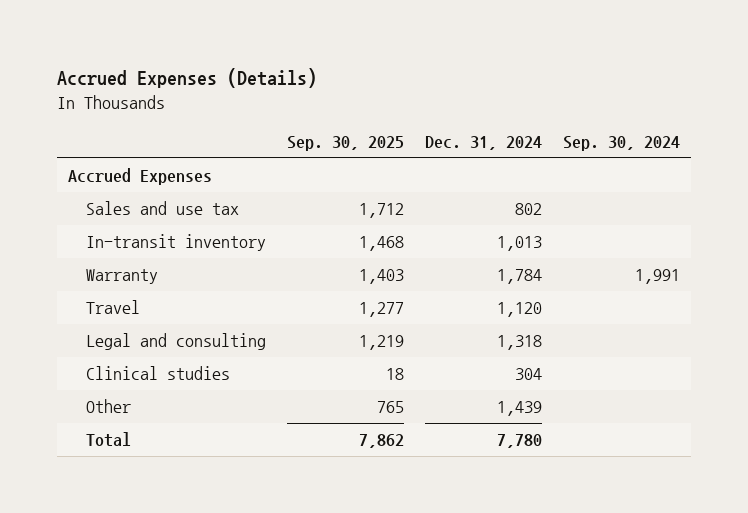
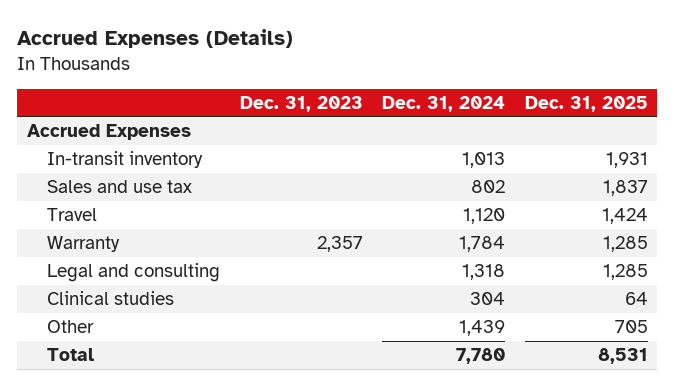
[286,135,404,151] Sep. 30, 2025 -> none
[563,135,681,151] Sep. 30, 2024 -> none
none -> [239,95,363,112] Dec. 31, 2023
none -> [524,95,648,112] Dec. 31, 2025
[85,200,239,215] Sales and use tax -> [47,180,193,194] Sales and use tax
[85,268,158,284] Warranty -> [47,236,121,253] Warranty

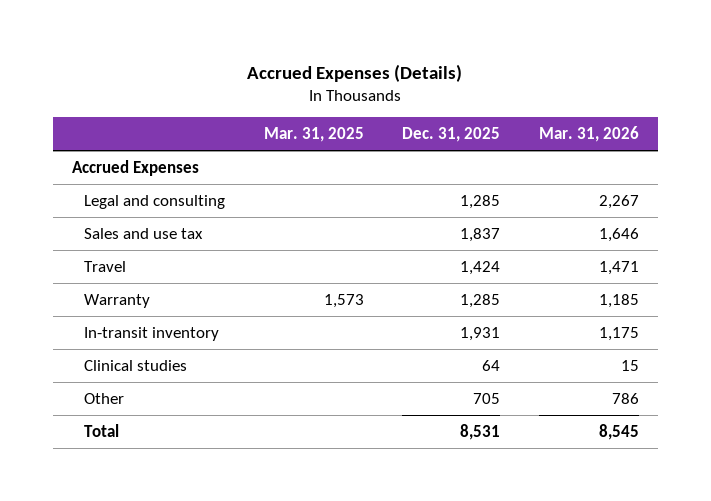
[239,95,363,112] Dec. 31, 2023 -> none
[382,95,506,112] Dec. 31, 2024 -> none
none -> [263,127,364,143] Mar. 31, 2025
none -> [538,126,639,143] Mar. 31, 2026
[47,263,221,283] Legal and consulting -> [84,194,226,209] Legal and consulting
[47,151,204,169] In-transit inventory -> [84,326,220,341] In-transit inventory

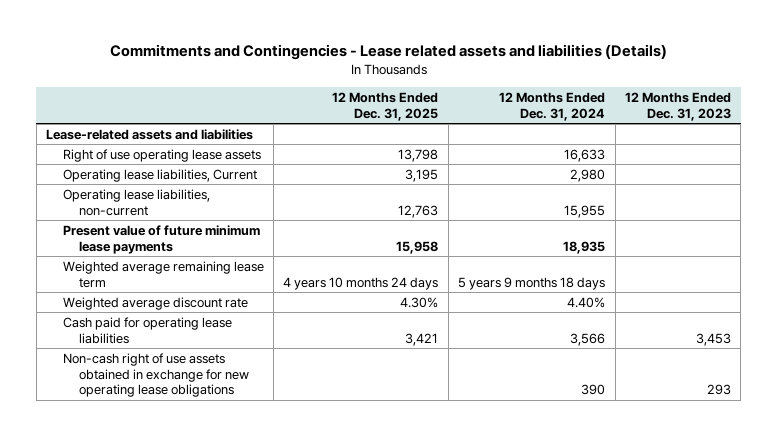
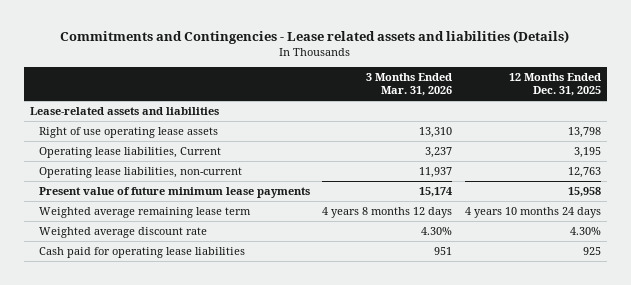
[499,91,606,121] 12 Months Ended Dec. 31, 2024 -> none
[625,91,732,121] 12 Months Ended Dec. 31, 2023 -> none
none -> [366,73,453,96] 3 Months Ended Mar. 31, 2026
[62,352,250,398] Non-cash right of use assets obtained in exchange for new operating lease obligations -> none
[405,332,439,346] 3,421 -> [583,247,602,256] 925

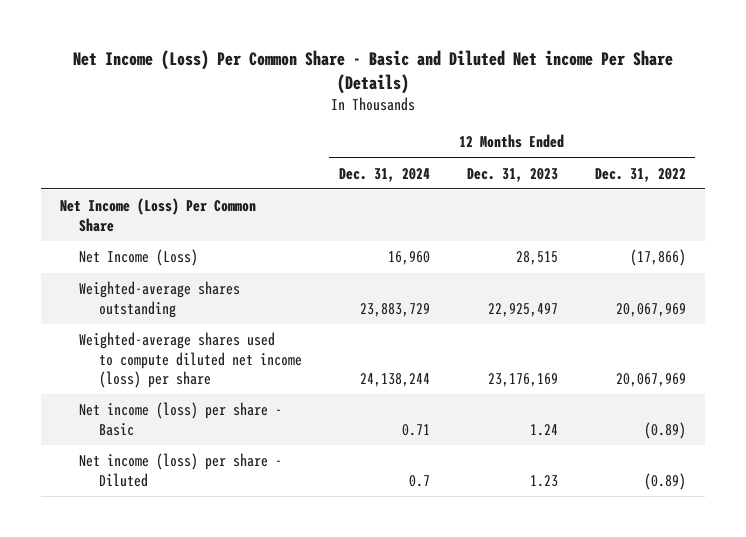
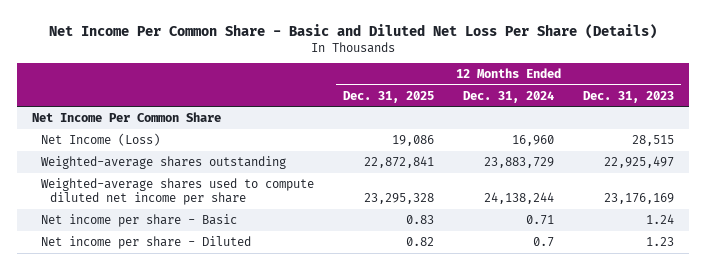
[73,50,674,95] Net Income (Loss) Per Common Share - Basic and Diluted Net income Per Share (Details) -> [48,23,657,39] Net Income Per Common Share - Basic and Diluted Net Loss Per Share (Details)
[595,167,687,182] Dec. 31, 2022 -> none
none -> [343,90,435,103] Dec. 31, 2025
[60,198,257,232] Net Income (Loss) Per Common Share -> [31,111,221,122] Net Income Per Common Share
[79,332,302,388] Weighted-average shares used to compute diluted net income (loss) per share -> [41,177,315,206] Weighted-average shares used to compute diluted net income per share
[79,402,283,436] Net income (loss) per share - Basic -> [41,213,238,227] Net income per share - Basic
[79,453,283,487] Net income (loss) per share - Diluted -> [41,235,252,249] Net income per share - Diluted

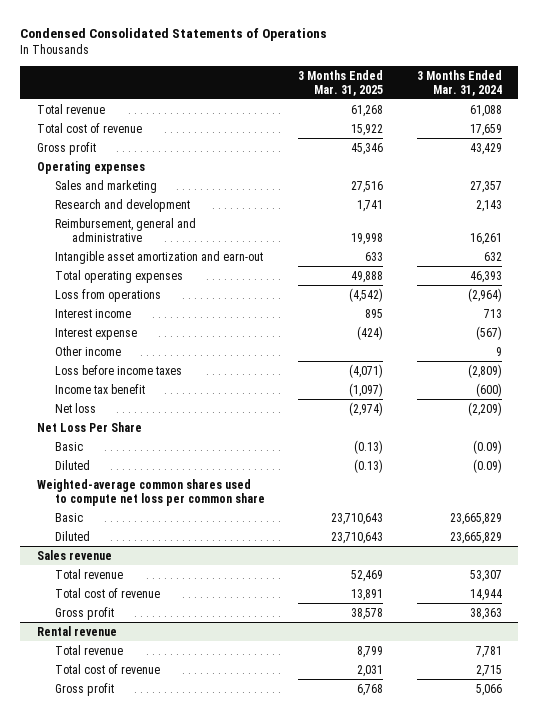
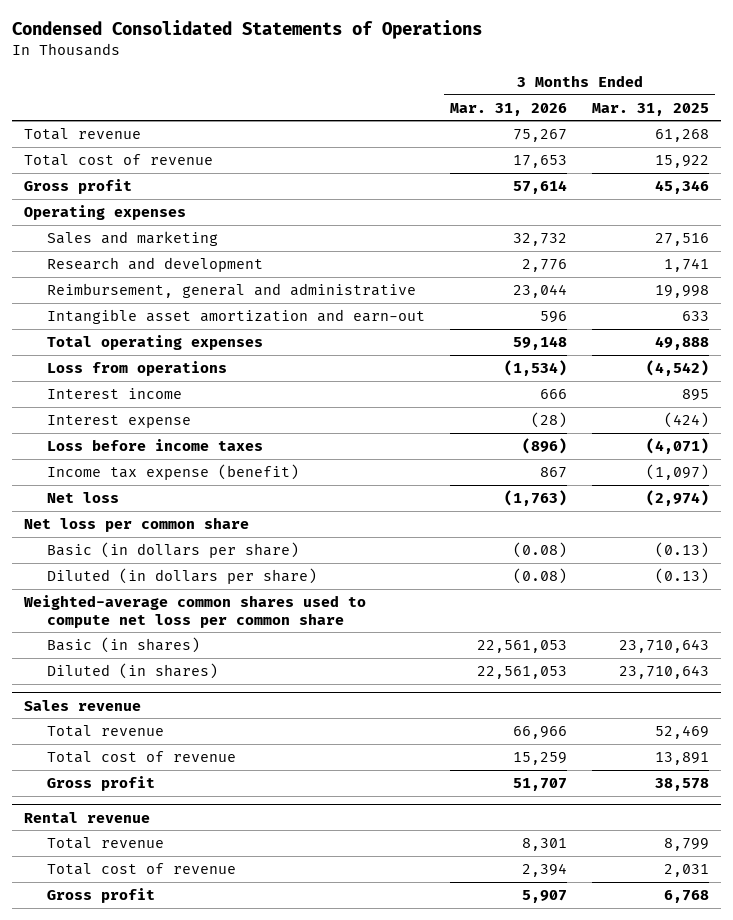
[416,69,502,96] 3 Months Ended Mar. 31, 2024 -> none
none -> [450,102,568,116] Mar. 31, 2026
[54,345,121,356] Other income -> none
[54,383,145,394] Income tax benefit -> [47,463,300,480] Income tax expense (benefit)
[36,421,142,432] Net Loss Per Share -> [24,516,250,532] Net loss per common share
[54,441,83,451] Basic -> [47,541,300,558] Basic (in dollars per share)
[54,459,90,470] Diluted -> [47,567,318,584] Diluted (in dollars per share)
[54,512,83,522] Basic -> [47,636,201,653] Basic (in shares)
[54,530,90,541] Diluted -> [47,662,219,679] Diluted (in shares)

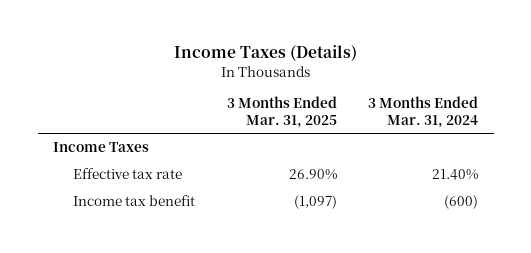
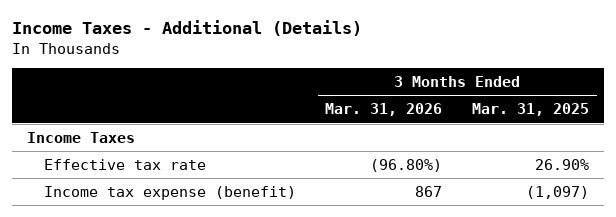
[173,45,357,62] Income Taxes (Details) -> [12,20,363,37] Income Taxes - Additional (Details)
[367,96,478,128] 3 Months Ended Mar. 31, 2024 -> none
none -> [325,103,443,117] Mar. 31, 2026
[73,195,196,207] Income tax benefit -> [43,185,296,200] Income tax expense (benefit)

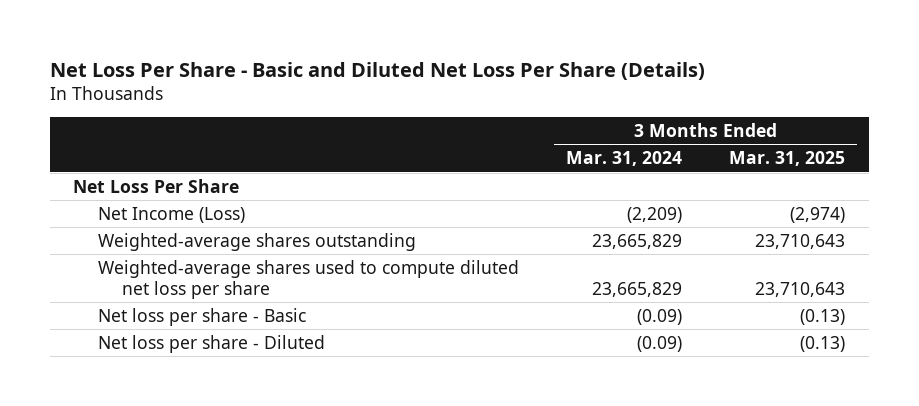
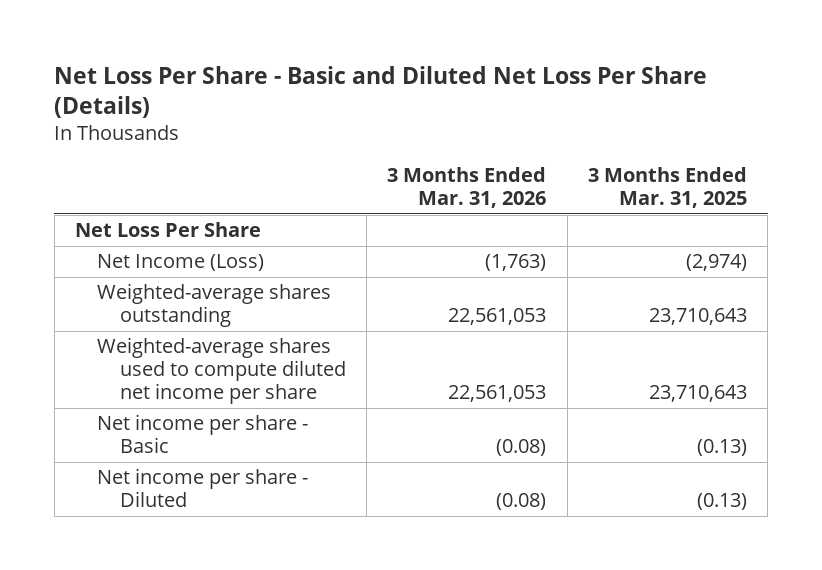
[566,151,683,167] Mar. 31, 2024 -> none
none -> [387,166,547,209] 3 Months Ended Mar. 31, 2026
[97,259,519,299] Weighted-average shares used to compute diluted net loss per share -> [97,337,346,405] Weighted-average shares used to compute diluted net income per share
[97,307,306,326] Net loss per share - Basic -> [97,414,309,454] Net income per share - Basic
[97,334,325,353] Net loss per share - Diluted -> [97,468,309,508] Net income per share - Diluted

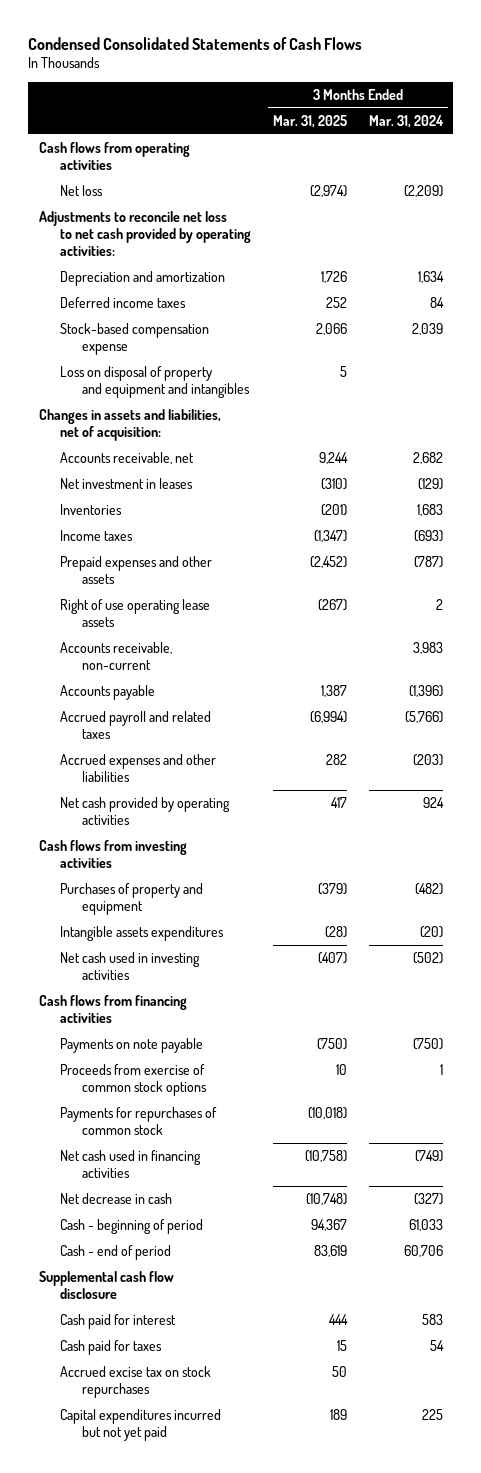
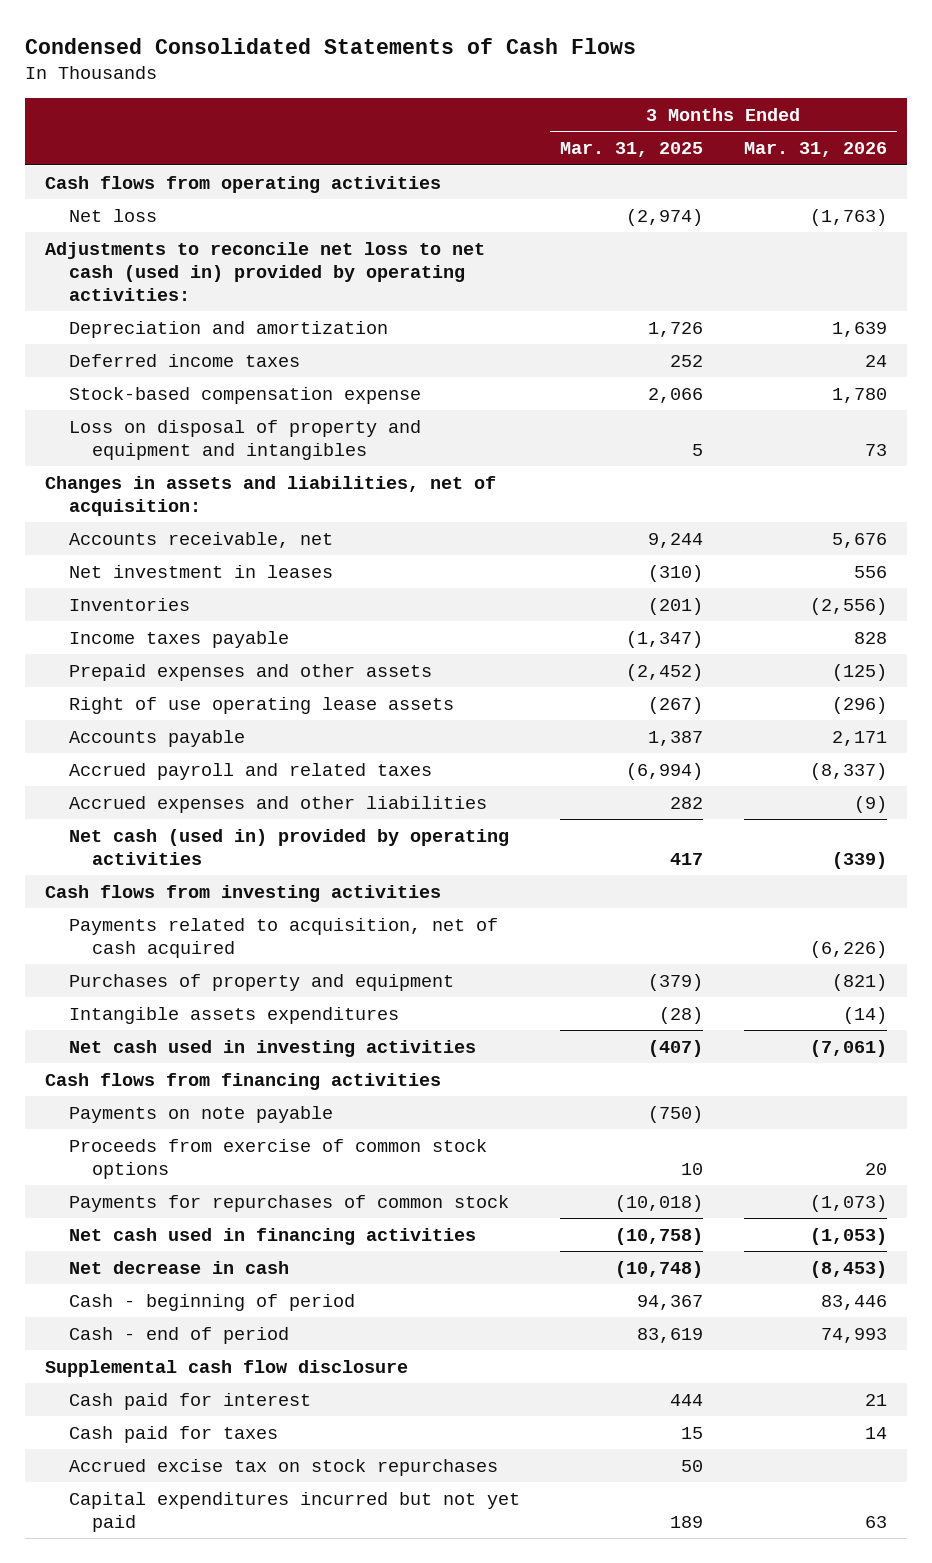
[368,114,444,128] Mar. 31, 2024 -> none
none -> [743,142,887,158] Mar. 31, 2026
[38,210,252,256] Adjustments to reconcile net loss to net cash provided by operating activities: -> [45,241,486,301] Adjustments to reconcile net loss to net cash (used in) provided by operating activities:
[60,529,134,541] Income taxes -> [68,630,289,648] Income taxes payable
[60,641,173,670] Accounts receivable, non-current -> none
[60,796,231,825] Net cash provided by operating activities -> [68,828,509,865] Net cash (used in) provided by operating activities
none -> [68,917,498,958] Payments related to acquisition, net of cash acquired

